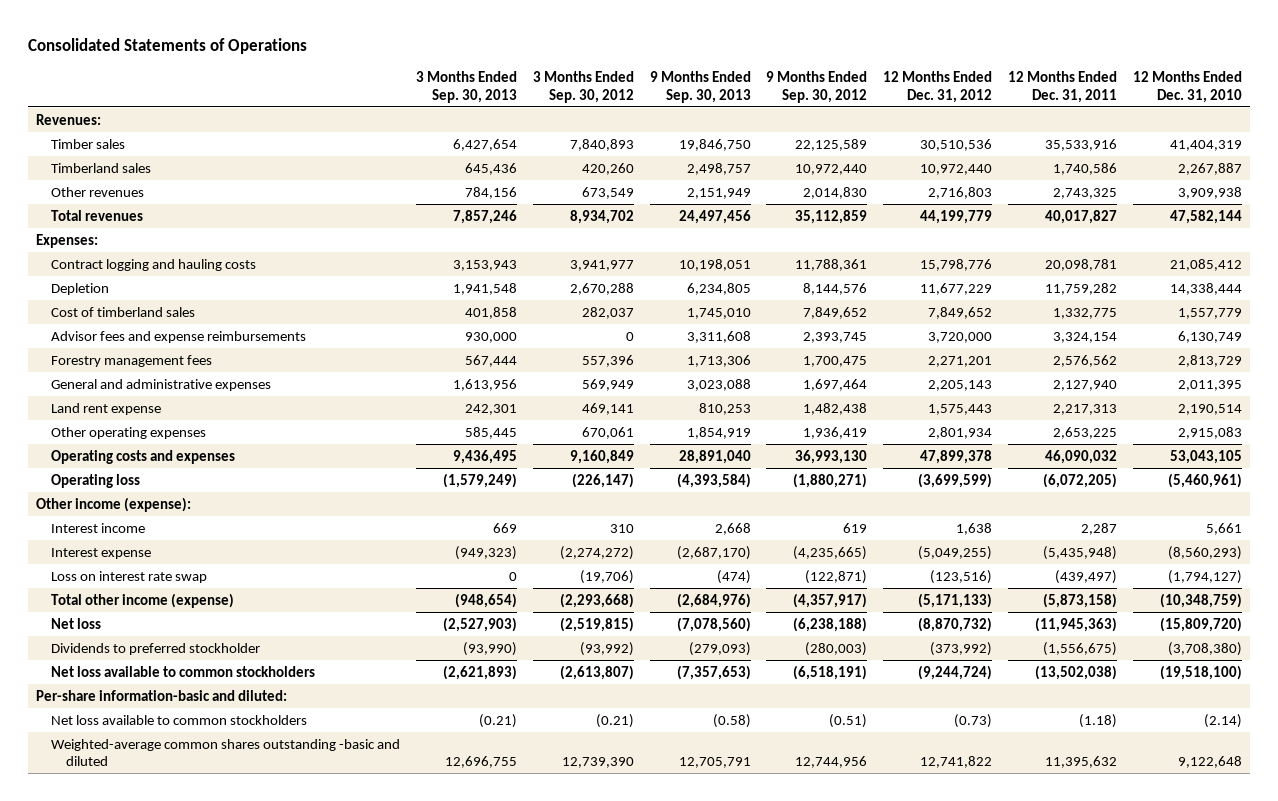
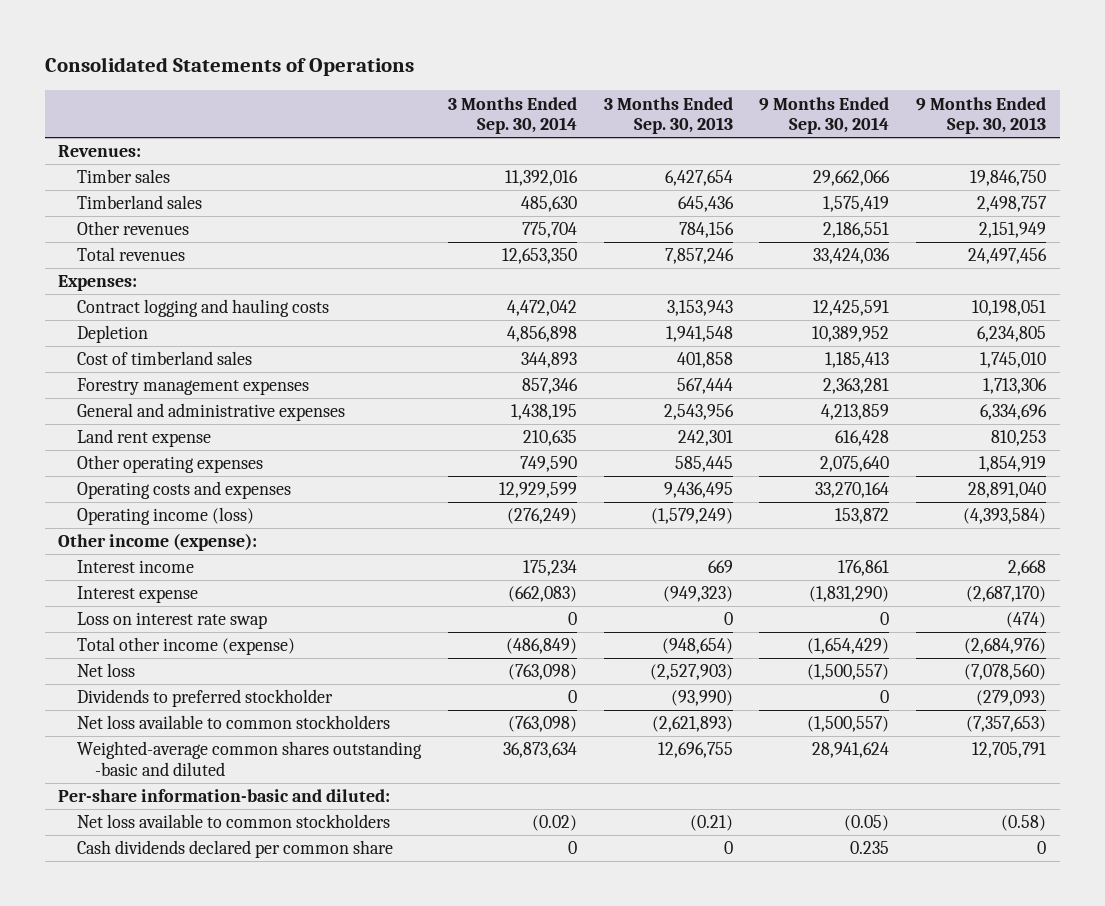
[532,71,634,103] 3 Months Ended Sep. 30, 2012 -> none
[766,71,868,103] 9 Months Ended Sep. 30, 2012 -> none
[883,71,993,103] 12 Months Ended Dec. 31, 2012 -> none
[1007,71,1117,103] 12 Months Ended Dec. 31, 2011 -> none
[1132,71,1242,103] 12 Months Ended Dec. 31, 2010 -> none
none -> [447,96,577,135] 3 Months Ended Sep. 30, 2014
none -> [759,96,890,135] 9 Months Ended Sep. 30, 2014
[51,330,307,343] Advisor fees and expense reimbursements -> none
[51,354,213,367] Forestry management fees -> [76,378,309,396] Forestry management expenses
[453,378,518,391] 1,613,956 -> [663,404,734,421] 2,543,956
[686,378,751,391] 3,023,088 -> [980,404,1048,421] 6,334,696
[51,473,141,488] Operating loss -> [76,507,254,526] Operating income (loss)
[51,738,401,767] Weighted-average common shares outstanding -basic and diluted -> [76,741,422,777] Weighted-average common shares outstanding -basic and diluted
none -> [76,840,393,859] Cash dividends declared per common share

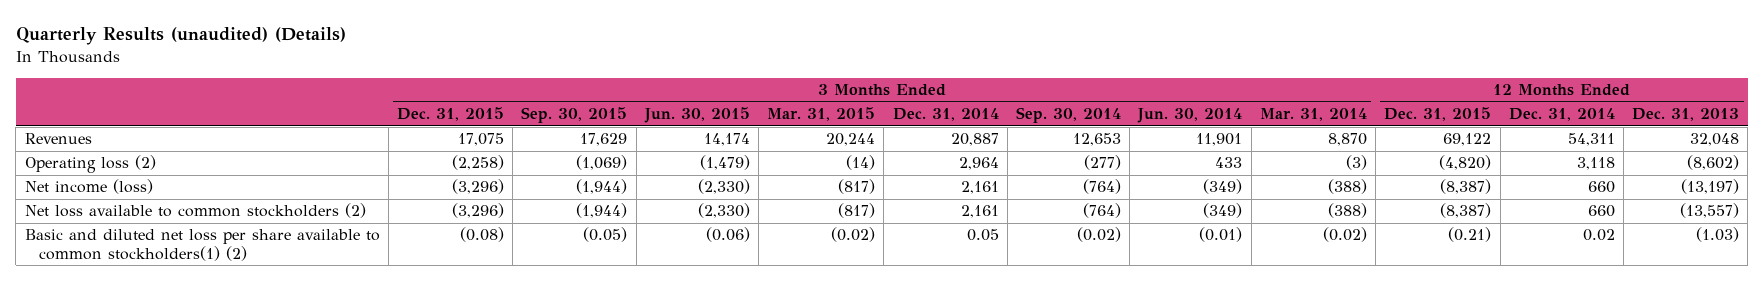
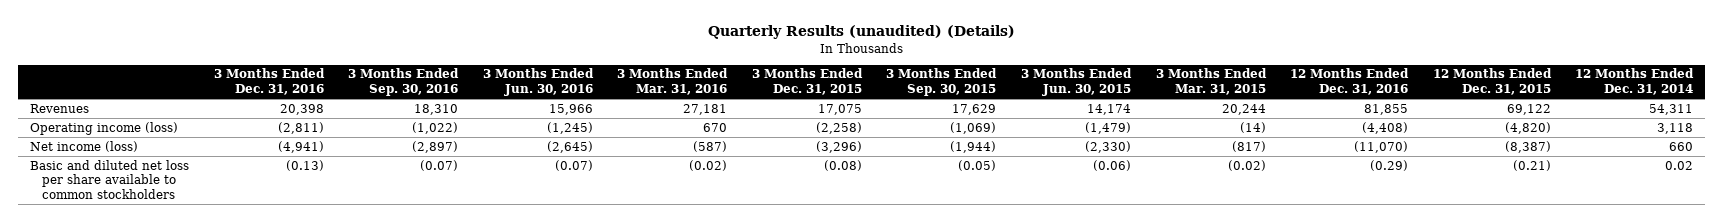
[892,108,999,122] Dec. 31, 2014 -> none
[1016,107,1122,124] Sep. 30, 2014 -> none
[1137,108,1243,124] Jun. 30, 2014 -> none
[1259,108,1367,122] Mar. 31, 2014 -> none
[1632,108,1740,122] Dec. 31, 2013 -> none
none -> [213,68,325,95] 3 Months Ended Dec. 31, 2016
none -> [348,68,460,96] 3 Months Ended Sep. 30, 2016
none -> [482,68,594,96] 3 Months Ended Jun. 30, 2016
none -> [617,68,729,95] 3 Months Ended Mar. 31, 2016
none -> [1290,68,1410,95] 12 Months Ended Dec. 31, 2016
[24,155,156,174] Operating loss (2) -> [30,121,179,135] Operating income (loss)
[24,203,366,219] Net loss available to common stockholders (2) -> none
[24,229,380,261] Basic and diluted net loss per share available to common stockholders(1) (2) -> [30,159,190,199] Basic and diluted net loss per share available to common stockholders

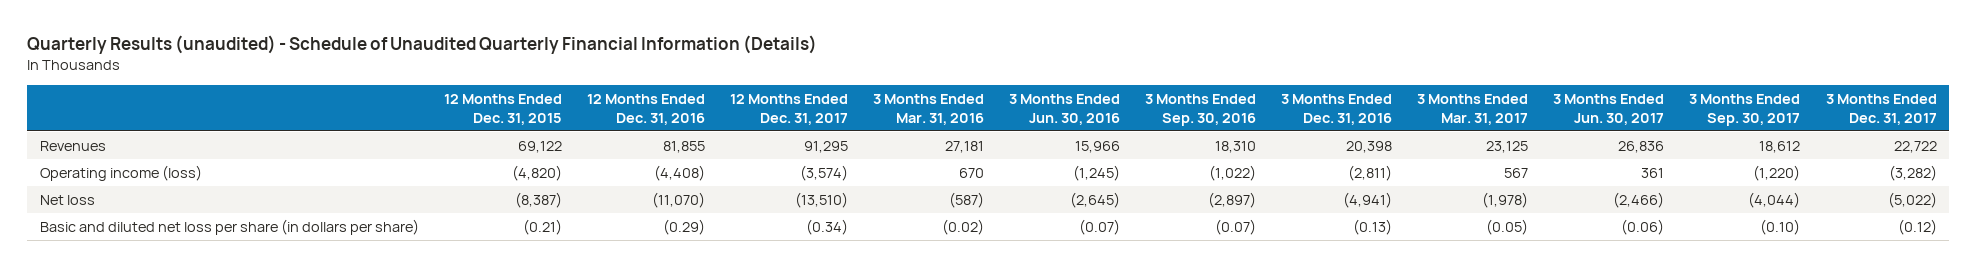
[707,25,1015,40] Quarterly Results (unaudited) (Details) -> [27,35,818,55] Quarterly Results (unaudited) - Schedule of Unaudited Quarterly Financial Information (Details)
[751,68,863,95] 3 Months Ended Dec. 31, 2015 -> none
[886,68,998,96] 3 Months Ended Sep. 30, 2015 -> none
[1020,68,1132,96] 3 Months Ended Jun. 30, 2015 -> none
[1155,68,1267,95] 3 Months Ended Mar. 31, 2015 -> none
[1575,68,1695,95] 12 Months Ended Dec. 31, 2014 -> none
none -> [729,93,848,125] 12 Months Ended Dec. 31, 2017
none -> [1417,93,1529,125] 3 Months Ended Mar. 31, 2017
none -> [1553,93,1665,125] 3 Months Ended Jun. 30, 2017
none -> [1689,93,1801,126] 3 Months Ended Sep. 30, 2017
none -> [1825,93,1937,125] 3 Months Ended Dec. 31, 2017
[30,140,139,152] Net income (loss) -> [39,194,95,205] Net loss
[30,159,190,199] Basic and diluted net loss per share available to common stockholders -> [39,218,419,235] Basic and diluted net loss per share (in dollars per share)

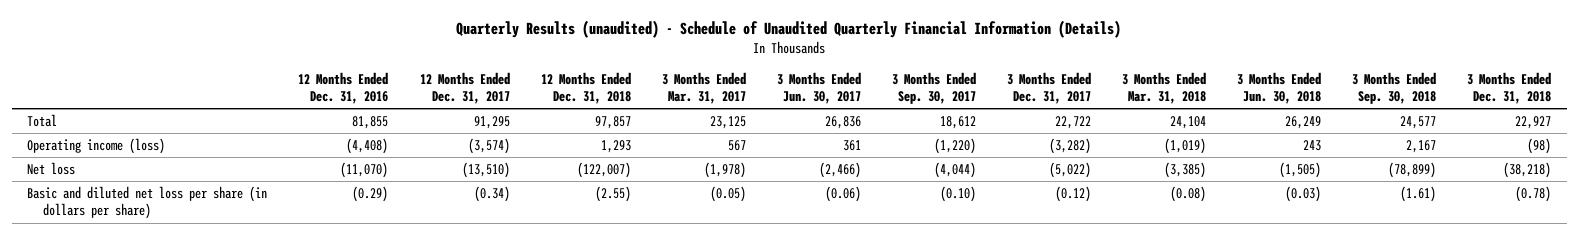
[443,93,562,125] 12 Months Ended Dec. 31, 2015 -> none
[873,93,985,125] 3 Months Ended Mar. 31, 2016 -> none
[1009,93,1121,125] 3 Months Ended Jun. 30, 2016 -> none
[1145,93,1257,126] 3 Months Ended Sep. 30, 2016 -> none
[1281,93,1393,125] 3 Months Ended Dec. 31, 2016 -> none
none -> [540,71,631,105] 12 Months Ended Dec. 31, 2018
none -> [1121,71,1206,105] 3 Months Ended Mar. 31, 2018
none -> [1236,71,1321,105] 3 Months Ended Jun. 30, 2018
none -> [1351,71,1436,105] 3 Months Ended Sep. 30, 2018
none -> [1466,71,1551,105] 3 Months Ended Dec. 31, 2018
[39,140,106,151] Revenues -> [27,114,58,128] Total

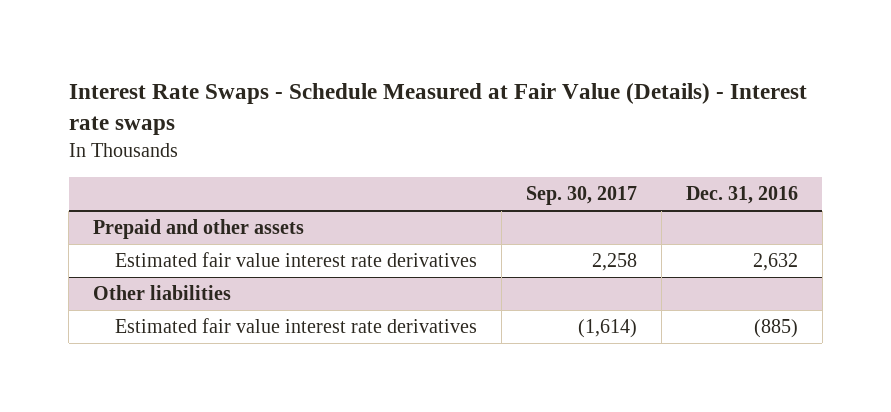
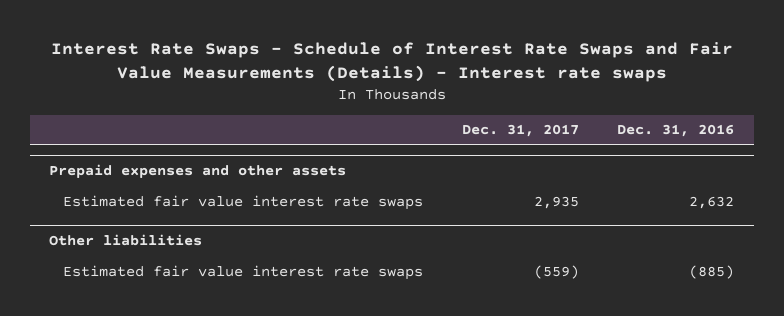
[68,83,807,136] Interest Rate Swaps - Schedule Measured at Fair Value (Details) - Interest rate swaps -> [50,42,733,83] Interest Rate Swaps - Schedule of Interest Rate Swaps and Fair Value Measurements (Details) - Interest rate swaps
[525,185,637,205] Sep. 30, 2017 -> none
none -> [461,124,579,138] Dec. 31, 2017
[93,219,305,240] Prepaid and other assets -> [49,164,347,179] Prepaid expenses and other assets
[115,252,478,268] Estimated fair value interest rate derivatives -> [62,194,423,210] Estimated fair value interest rate swaps
[115,318,478,334] Estimated fair value interest rate derivatives -> [62,264,423,280] Estimated fair value interest rate swaps

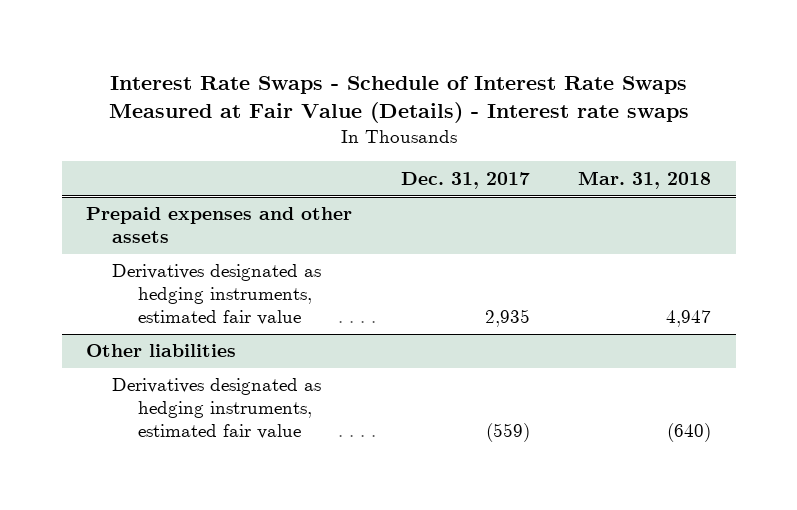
[50,42,733,83] Interest Rate Swaps - Schedule of Interest Rate Swaps and Fair Value Measurements (Details) - Interest rate swaps -> [108,76,689,124] Interest Rate Swaps - Schedule of Interest Rate Swaps Measured at Fair Value (Details) - Interest rate swaps
[617,124,735,138] Dec. 31, 2016 -> none
none -> [578,170,712,189] Mar. 31, 2018
[62,194,423,210] Estimated fair value interest rate swaps -> [112,264,322,326] Derivatives designated as hedging instruments, estimated fair value
[62,264,423,280] Estimated fair value interest rate swaps -> [112,378,322,440] Derivatives designated as hedging instruments, estimated fair value

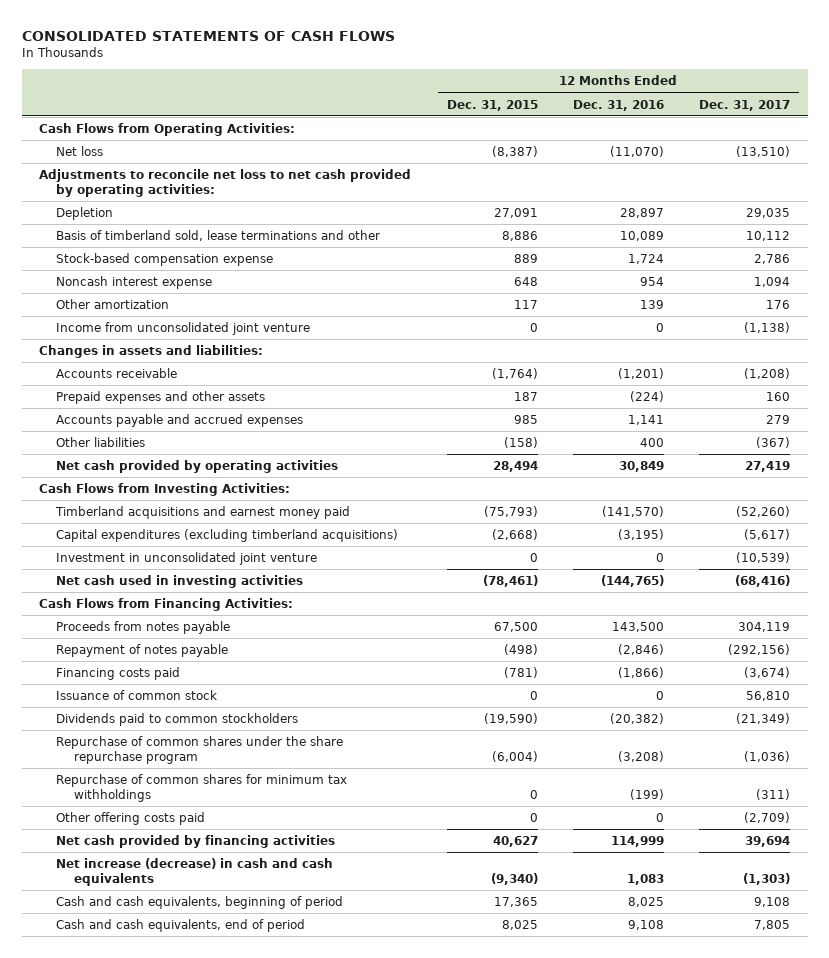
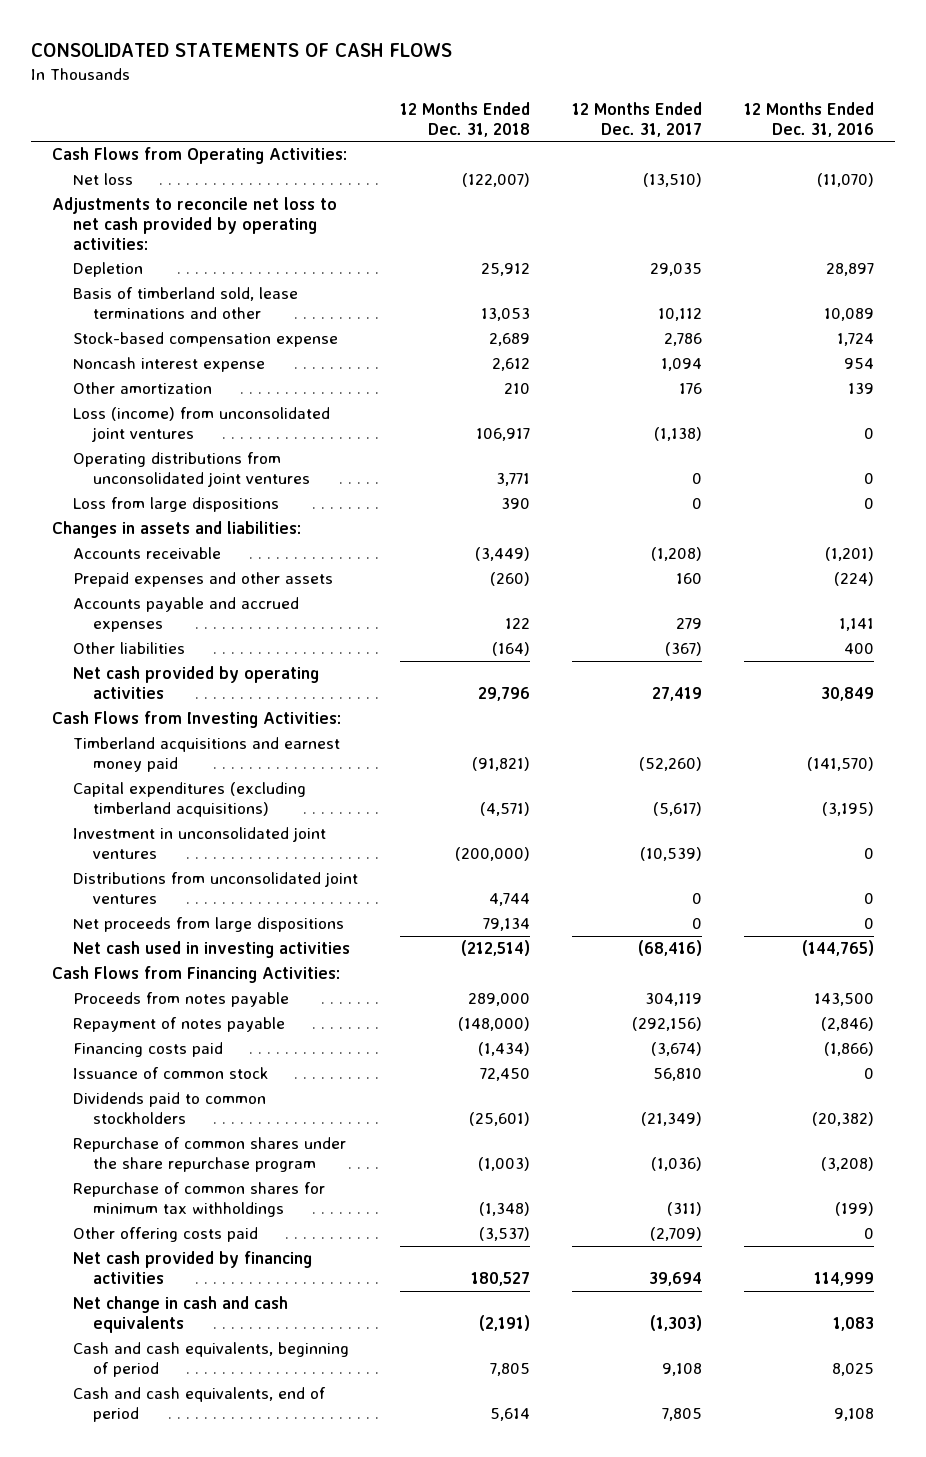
[446,99,538,111] Dec. 31, 2015 -> none
none -> [399,101,530,137] 12 Months Ended Dec. 31, 2018
[56,322,311,336] Income from unconsolidated joint venture -> [72,407,330,442] Loss (income) from unconsolidated joint ventures
none -> [72,452,311,487] Operating distributions from unconsolidated joint ventures
none -> [72,497,279,513] Loss from large dispositions
[56,552,318,566] Investment in unconsolidated joint venture -> [72,827,326,859] Investment in unconsolidated joint ventures
none -> [72,872,358,904] Distributions from unconsolidated joint ventures
none -> [72,917,344,933] Net proceeds from large dispositions
[56,858,334,887] Net increase (decrease) in cash and cash equivalents -> [72,1296,288,1333] Net change in cash and cash equivalents

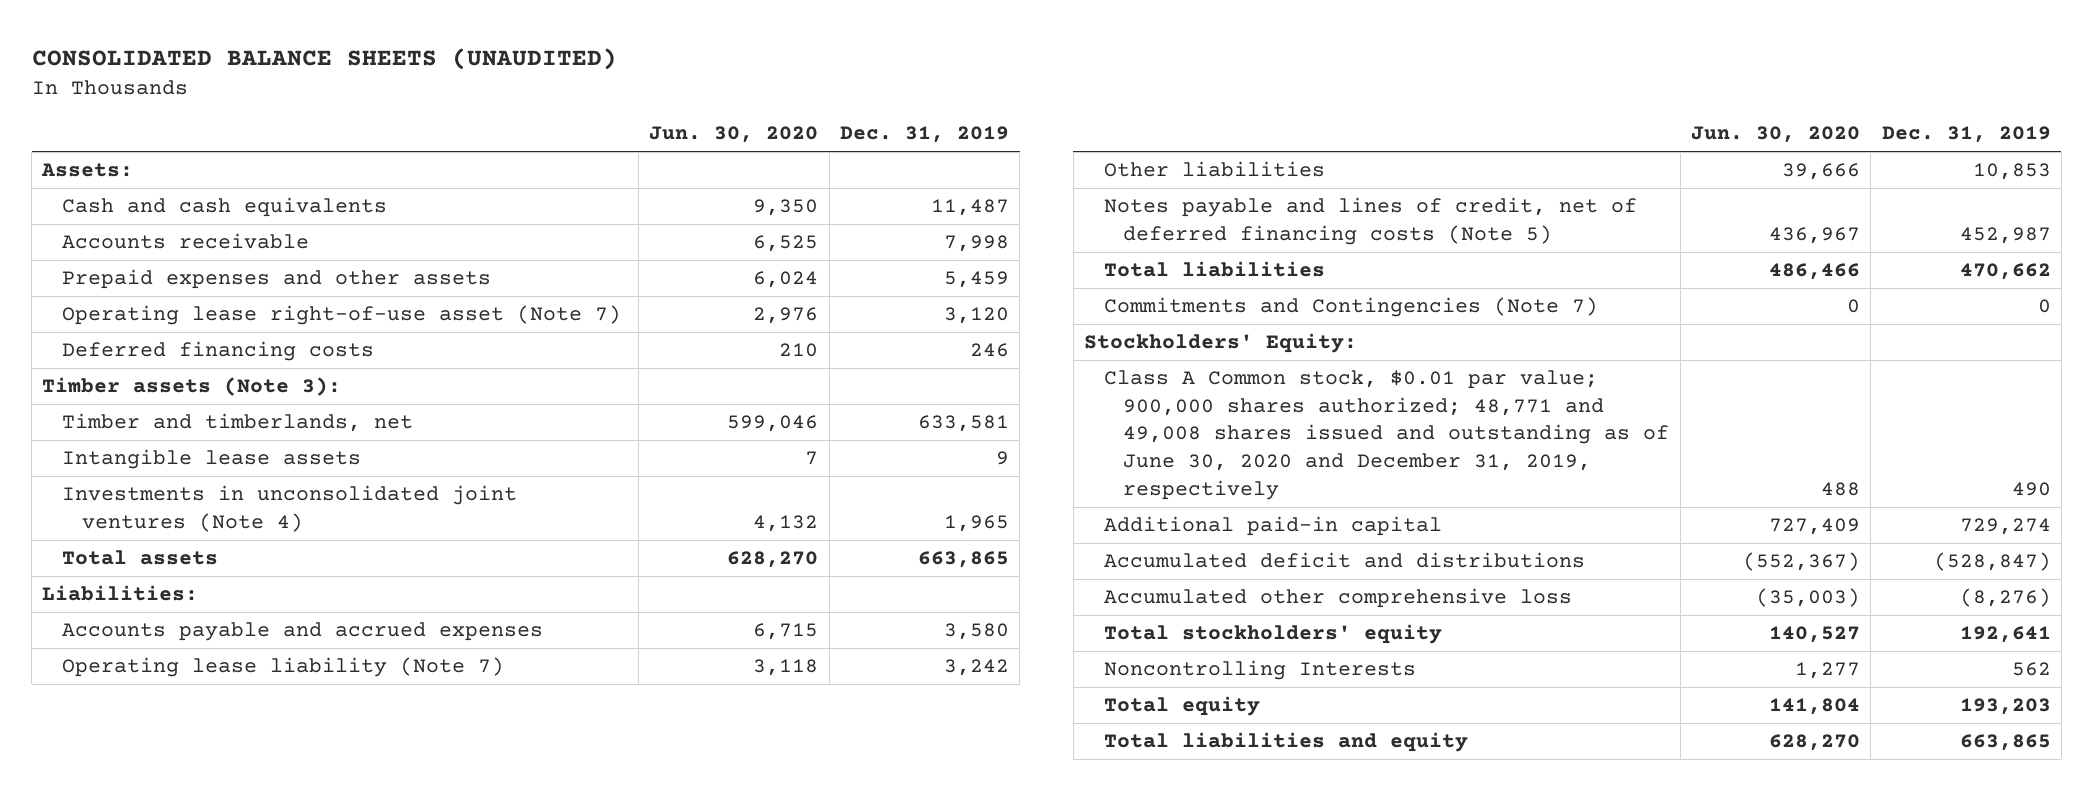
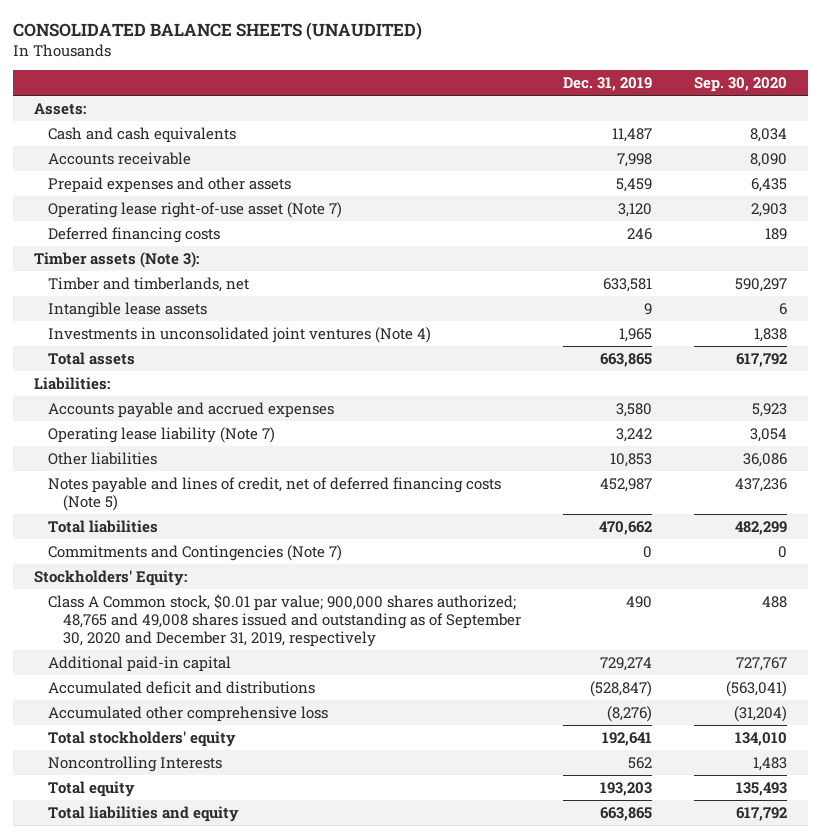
[649,126,819,144] Jun. 30, 2020 -> none
none -> [694,77,788,93] Sep. 30, 2020
[1103,370,1670,500] Class A Common stock, $0.01 par value; 900,000 shares authorized; 48,771 and 49,008 shares issued and outstanding as of June 30, 2020 and December 31, 2019, respectively -> [48,593,521,647] Class A Common stock, $0.01 par value; 900,000 shares authorized; 48,765 and 49,008 shares issued and outstanding as of September 30, 2020 and December 31, 2019, respectively

